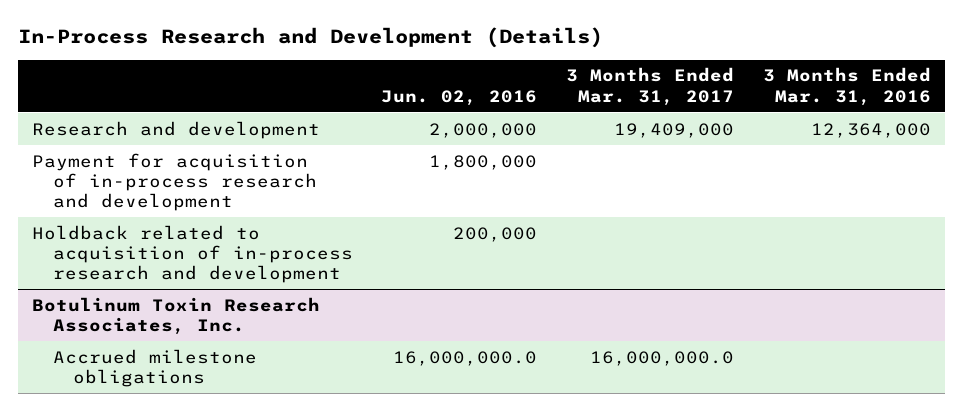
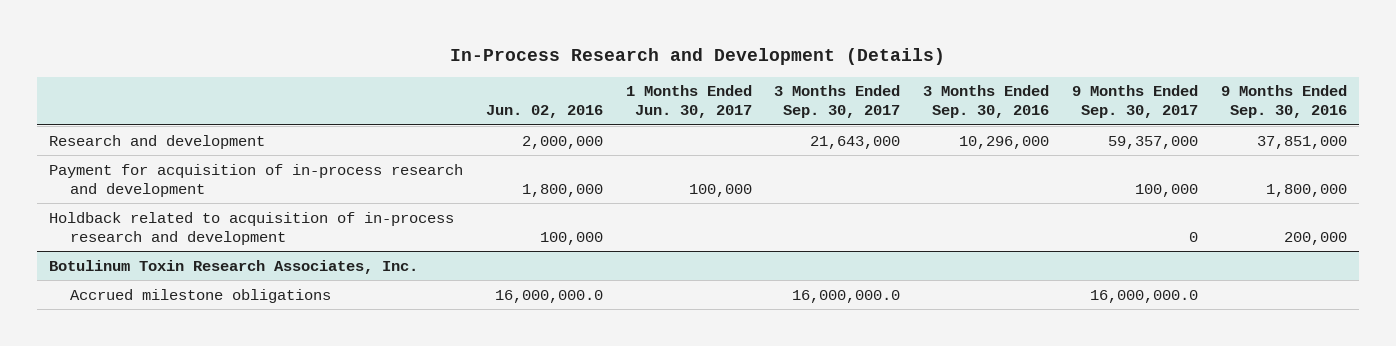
[566,67,735,106] 3 Months Ended Mar. 31, 2017 -> none
[762,67,931,106] 3 Months Ended Mar. 31, 2016 -> none
none -> [625,85,752,119] 1 Months Ended Jun. 30, 2017
none -> [774,85,901,119] 3 Months Ended Sep. 30, 2017
none -> [923,85,1050,119] 3 Months Ended Sep. 30, 2016
none -> [1072,85,1199,119] 9 Months Ended Sep. 30, 2017
none -> [1221,85,1348,119] 9 Months Ended Sep. 30, 2016
[453,226,538,242] 200,000 -> [539,231,603,245] 100,000

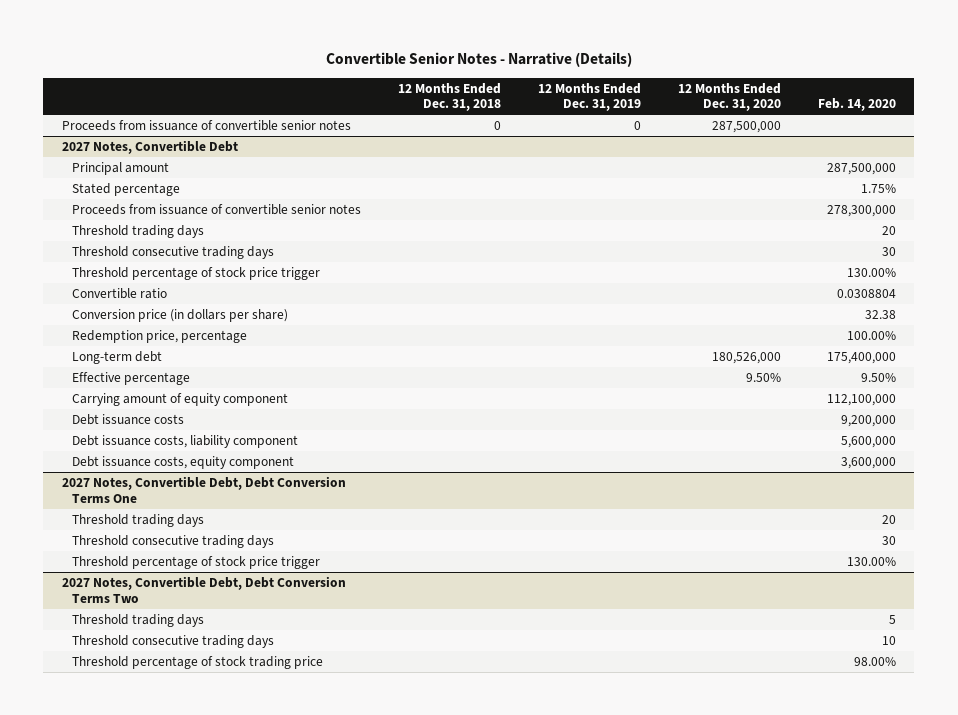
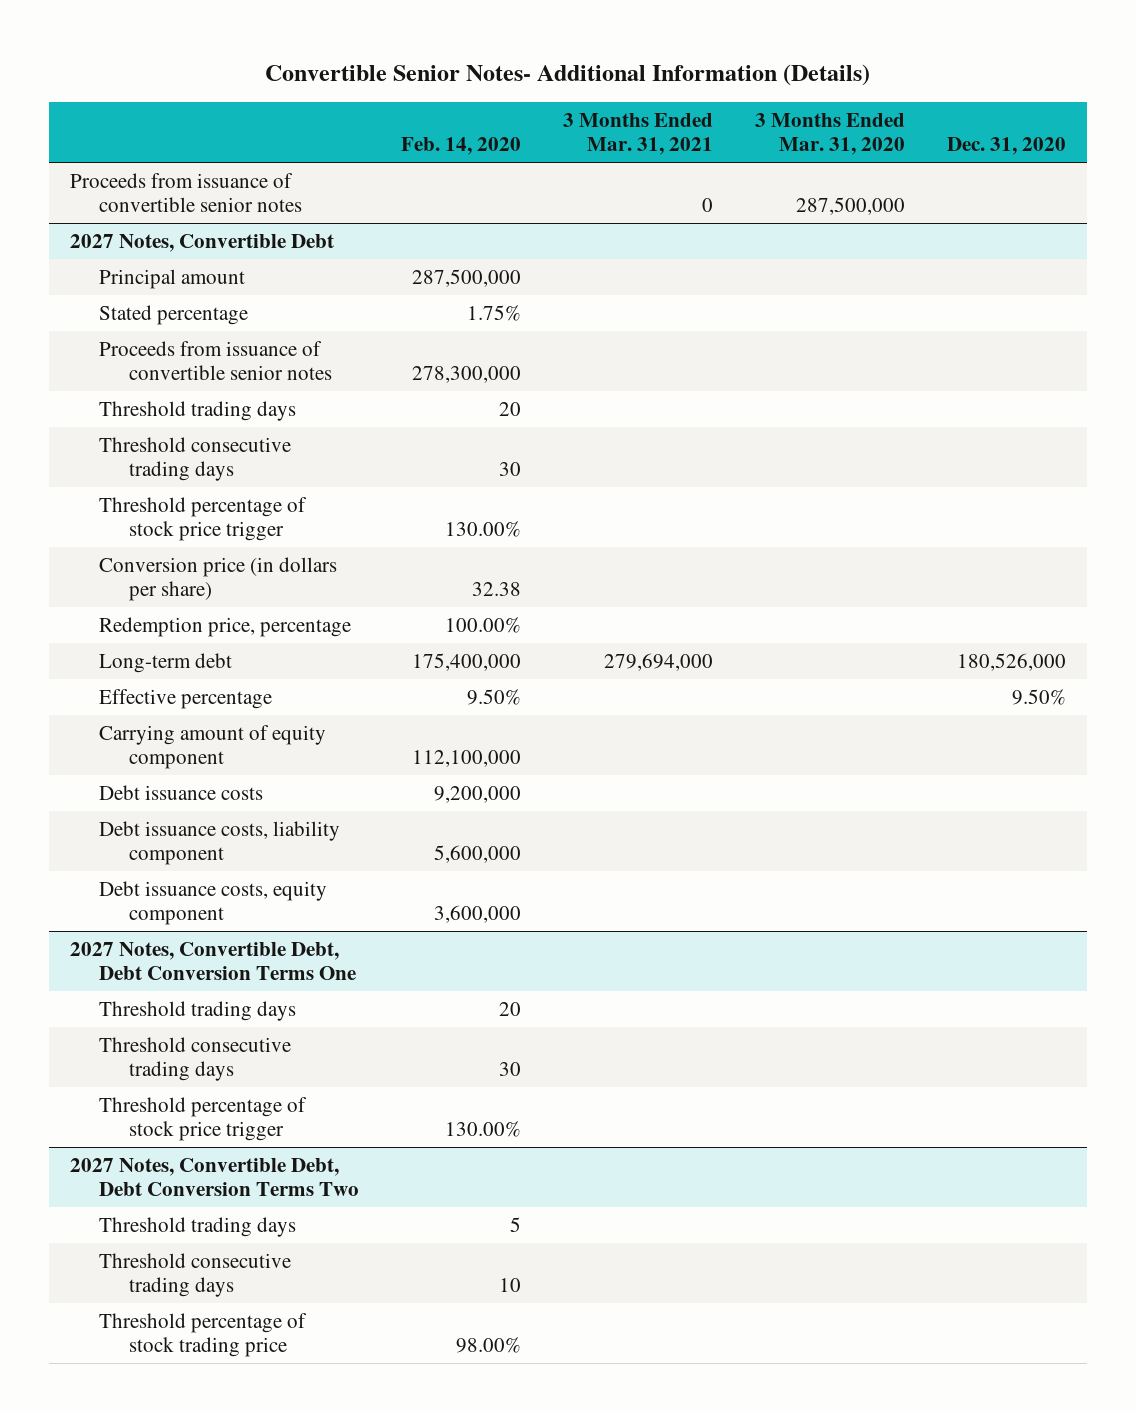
[325,52,632,68] Convertible Senior Notes - Narrative (Details) -> [264,64,870,87] Convertible Senior Notes- Additional Information (Details)
[397,82,501,112] 12 Months Ended Dec. 31, 2018 -> none
[537,82,641,112] 12 Months Ended Dec. 31, 2019 -> none
[677,82,781,112] 12 Months Ended Dec. 31, 2020 -> none
none -> [563,112,714,156] 3 Months Ended Mar. 31, 2021
none -> [754,112,905,156] 3 Months Ended Mar. 31, 2020
none -> [946,137,1066,156] Dec. 31, 2020
[71,287,167,299] Convertible ratio -> none

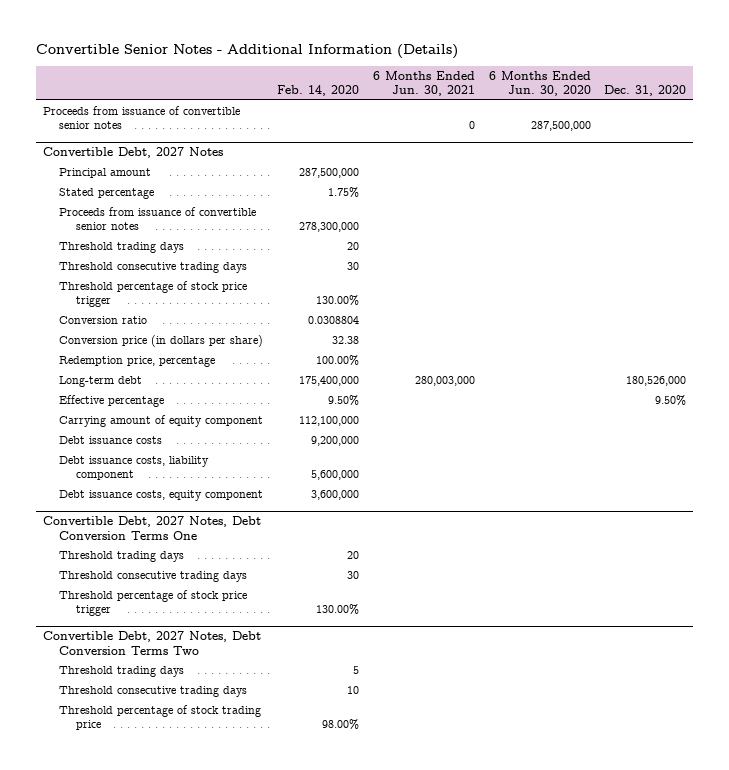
[264,64,870,87] Convertible Senior Notes- Additional Information (Details) -> [35,44,458,60] Convertible Senior Notes - Additional Information (Details)
[563,112,714,156] 3 Months Ended Mar. 31, 2021 -> none
[754,112,905,156] 3 Months Ended Mar. 31, 2020 -> none
none -> [372,70,475,97] 6 Months Ended Jun. 30, 2021
none -> [488,70,591,97] 6 Months Ended Jun. 30, 2020
[69,233,334,252] 2027 Notes, Convertible Debt -> [42,147,223,159] Convertible Debt, 2027 Notes
none -> [59,315,148,324] Conversion ratio
[69,941,357,981] 2027 Notes, Convertible Debt, Debt Conversion Terms One -> [42,516,261,540] Convertible Debt, 2027 Notes, Debt Conversion Terms One
[69,1157,360,1197] 2027 Notes, Convertible Debt, Debt Conversion Terms Two -> [42,631,261,655] Convertible Debt, 2027 Notes, Debt Conversion Terms Two

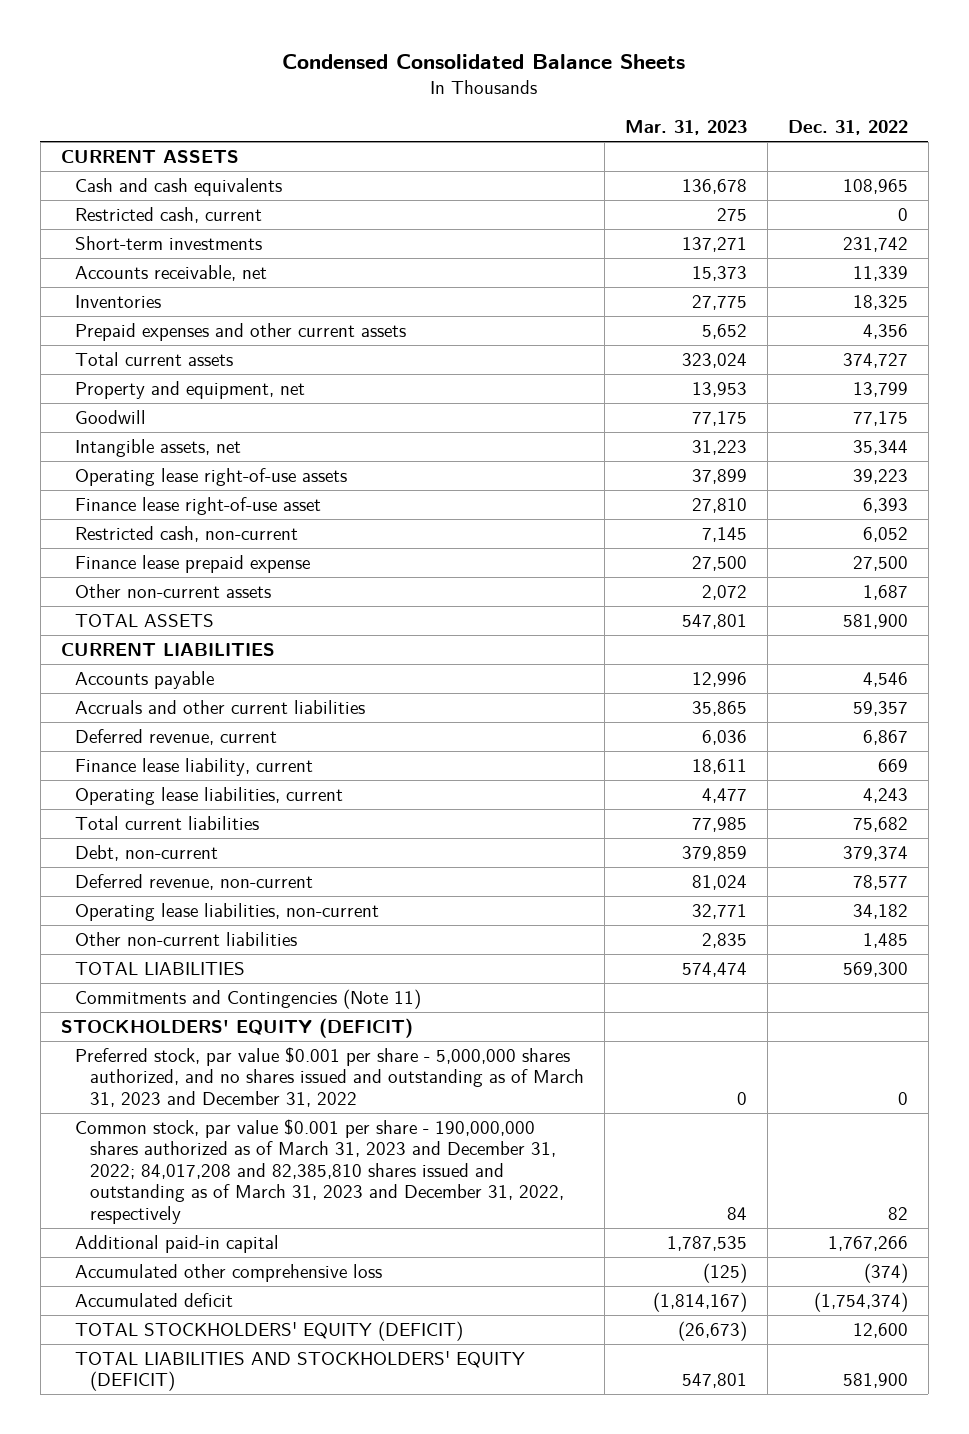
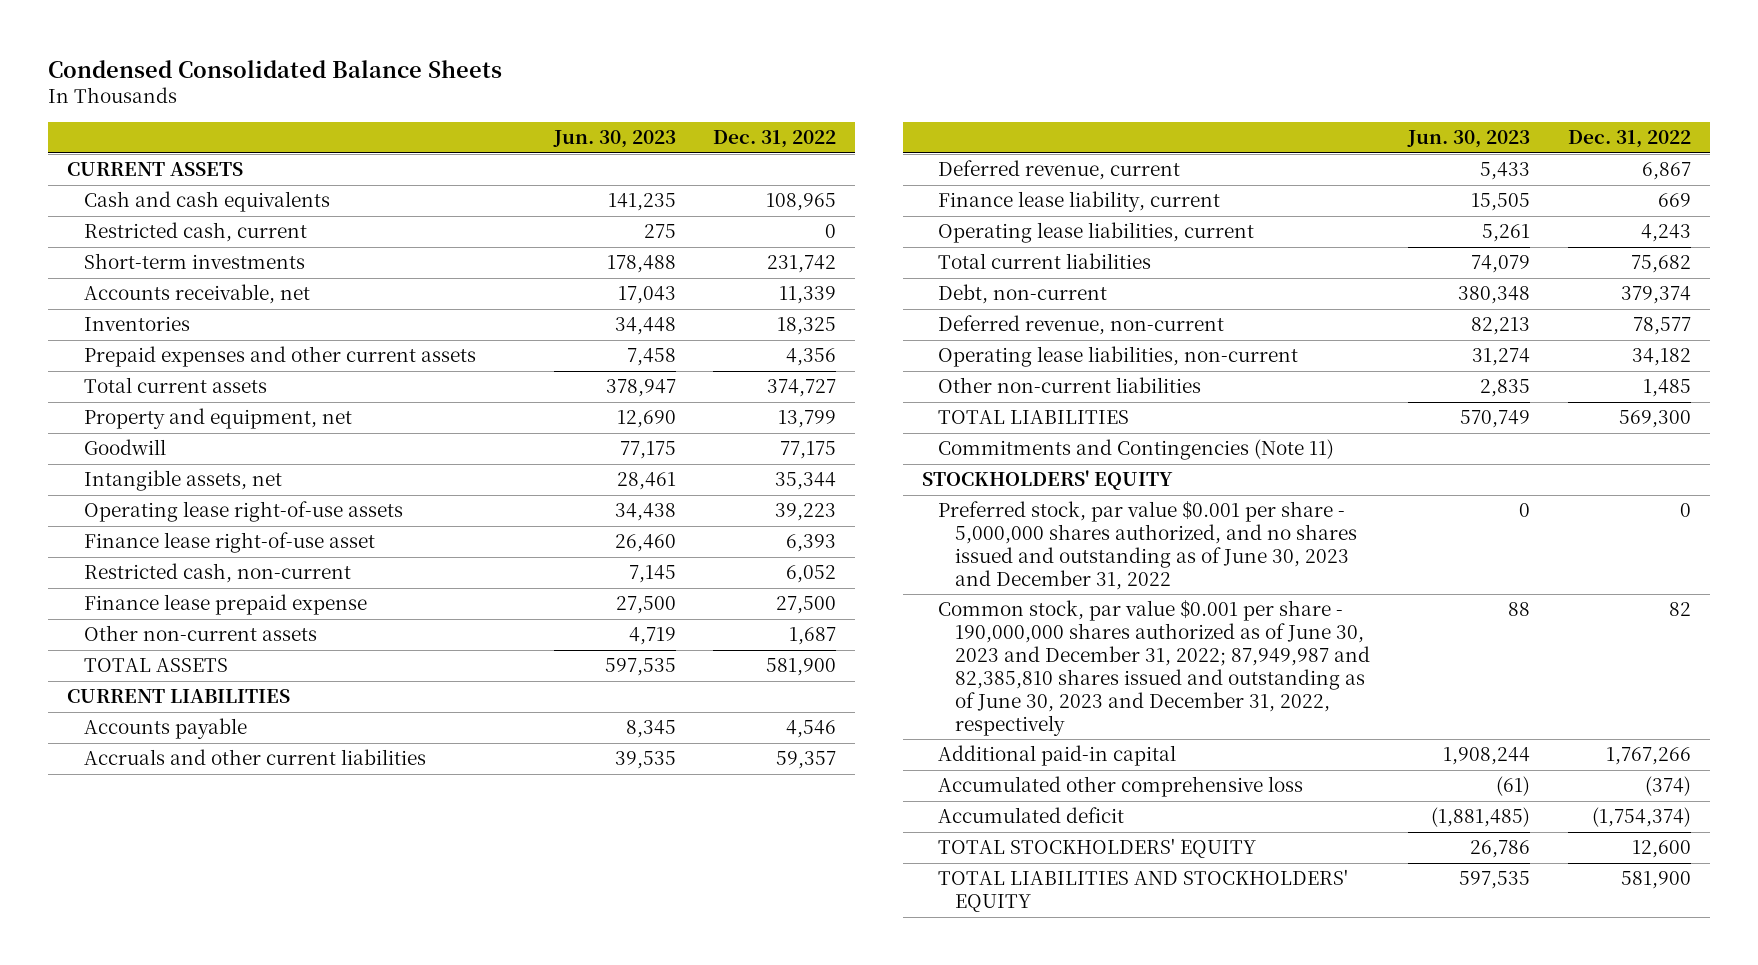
[624,120,747,136] Mar. 31, 2023 -> none
none -> [552,130,676,149] Jun. 30, 2023
[60,1017,413,1038] STOCKHOLDERS' EQUITY (DEFICIT) -> [921,470,1173,491] STOCKHOLDERS' EQUITY
[75,1046,585,1107] Preferred stock, par value $0.001 per share - 5,000,000 shares authorized, and no shares issued and outstanding as of March 31, 2023 and December 31, 2022 -> [938,501,1358,591] Preferred stock, par value $0.001 per share - 5,000,000 shares authorized, and no shares issued and outstanding as of June 30, 2023 and December 31, 2022
[75,1118,565,1224] Common stock, par value $0.001 per share - 190,000,000 shares authorized as of March 31, 2023 and December 31, 2022; 84,017,208 and 82,385,810 shares issued and outstanding as of March 31, 2023 and December 31, 2022, respectively -> [938,600,1371,736] Common stock, par value $0.001 per share - 190,000,000 shares authorized as of June 30, 2023 and December 31, 2022; 87,949,987 and 82,385,810 shares issued and outstanding as of June 30, 2023 and December 31, 2022, respectively
[75,1320,464,1341] TOTAL STOCKHOLDERS' EQUITY (DEFICIT) -> [938,838,1257,859] TOTAL STOCKHOLDERS' EQUITY
[75,1350,526,1392] TOTAL LIABILITIES AND STOCKHOLDERS' EQUITY (DEFICIT) -> [938,869,1349,913] TOTAL LIABILITIES AND STOCKHOLDERS' EQUITY

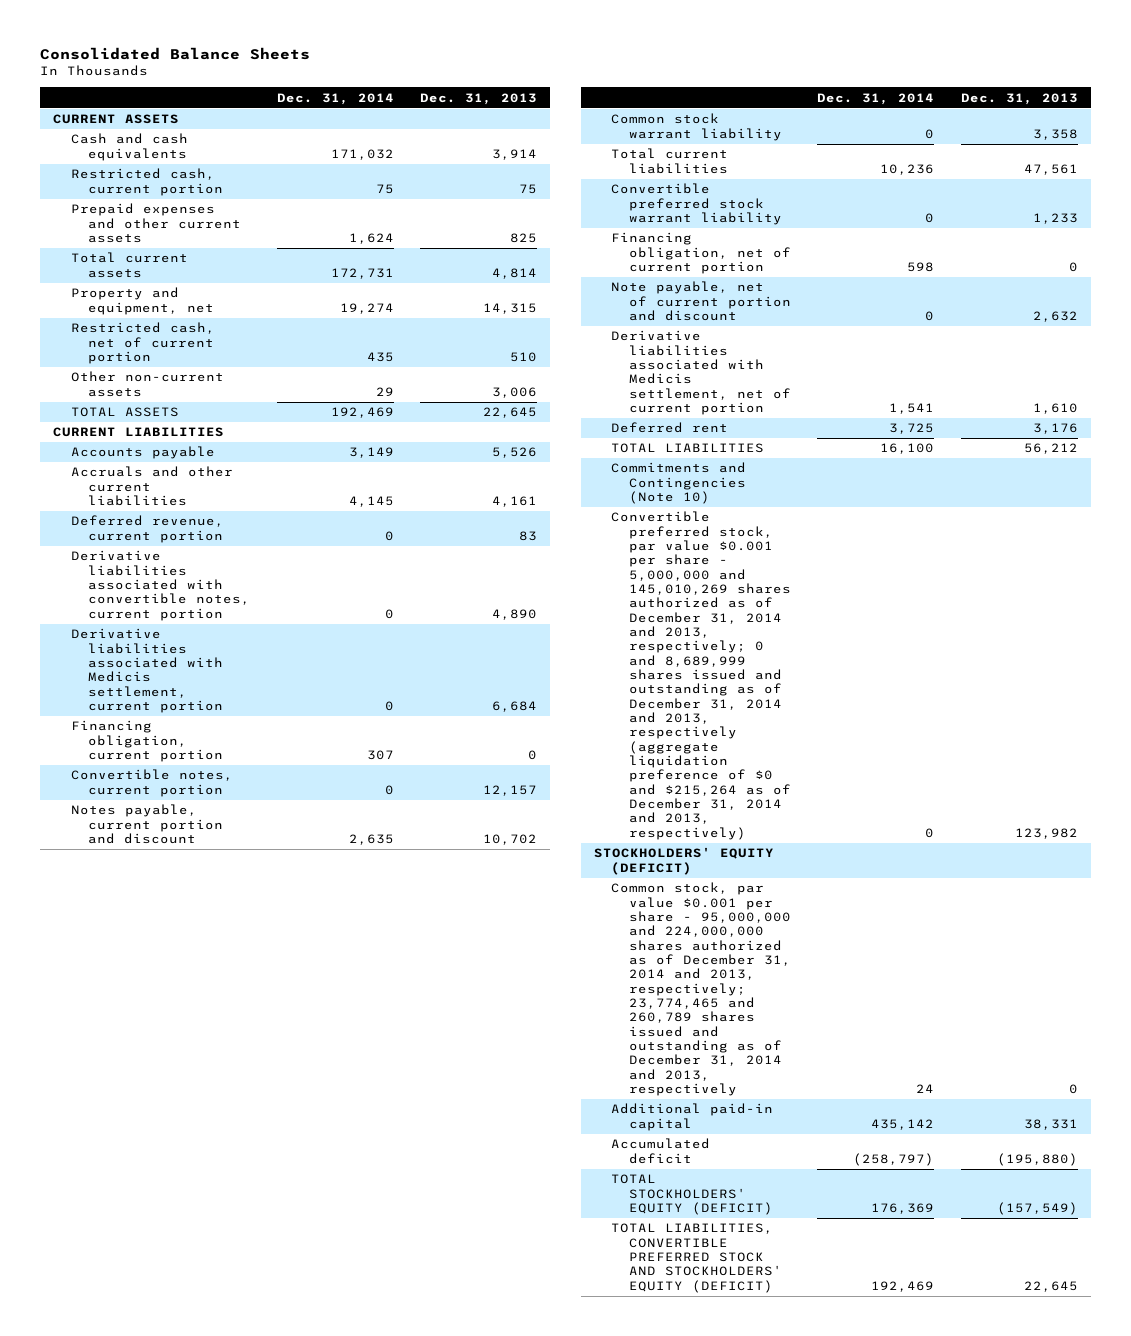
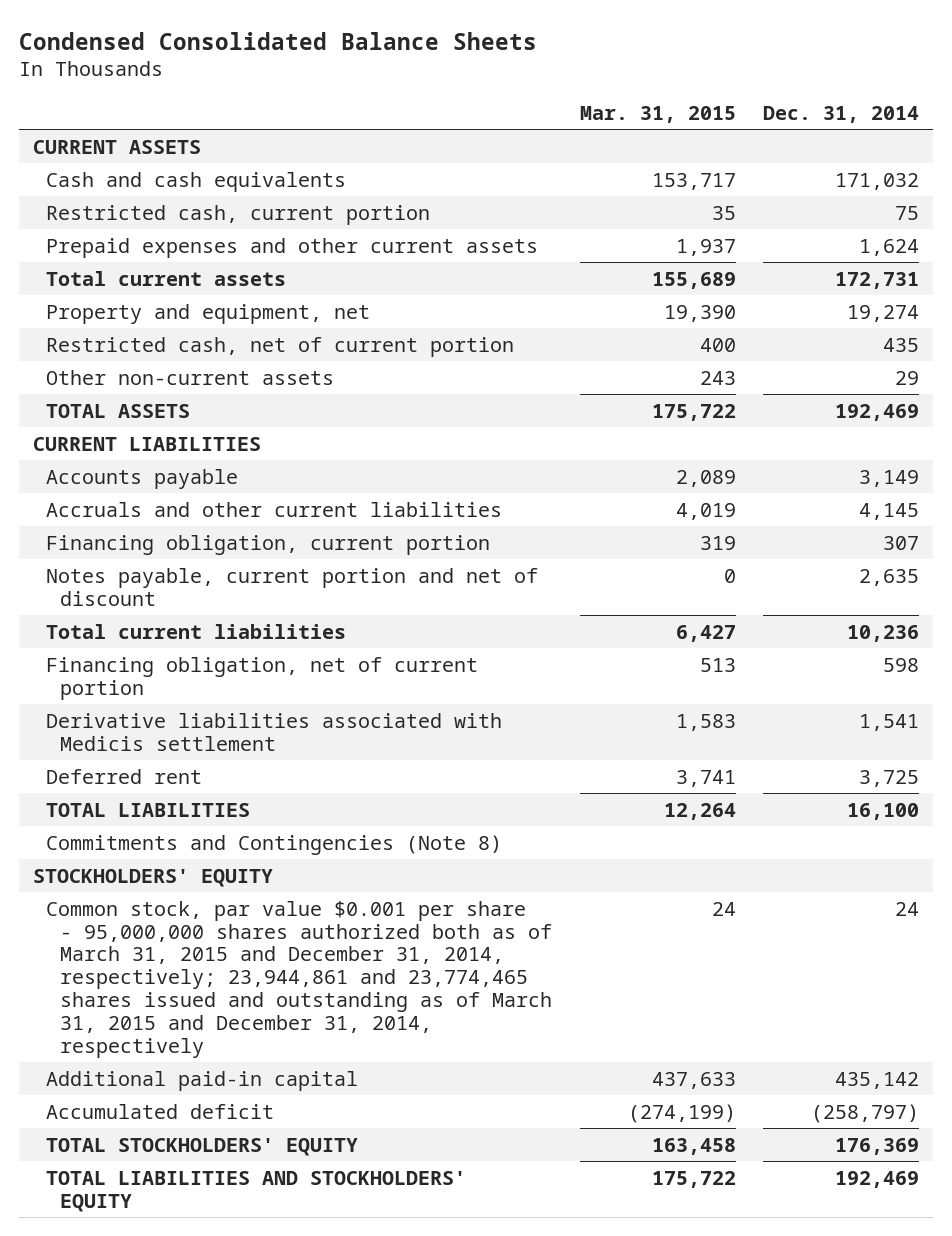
[39,46,310,60] Consolidated Balance Sheets -> [18,31,537,50] Condensed Consolidated Balance Sheets
[419,92,537,105] Dec. 31, 2013 -> none
none -> [579,105,736,123] Mar. 31, 2015
[70,515,224,543] Deferred revenue, current portion -> none
[70,550,251,621] Derivative liabilities associated with convertible notes, current portion -> none
[70,628,224,714] Derivative liabilities associated with Medicis settlement, current portion -> none
[70,769,233,797] Convertible notes, current portion -> none
[611,113,782,141] Common stock warrant liability -> none
[70,804,224,845] Notes payable, current portion and discount -> [46,567,539,606] Notes payable, current portion and net of discount
[611,183,782,226] Convertible preferred stock warrant liability -> none
[611,281,791,322] Note payable, net of current portion and discount -> none
[611,330,791,416] Derivative liabilities associated with Medicis settlement, net of current portion -> [46,712,503,751] Derivative liabilities associated with Medicis settlement
[611,511,791,840] Convertible preferred stock, par value $0.001 per share - 5,000,000 and 145,010,269 shares authorized as of December 31, 2014 and 2013, respectively; 0 and 8,689,999 shares issued and outstanding as of December 31, 2014 and 2013, respectively (aggregate liquidation preference of $0 and $215,264 as of December 31, 2014 and 2013, respectively) -> none
[611,462,747,505] Commitments and Contingencies (Note 10) -> [46,834,503,855] Commitments and Contingencies (Note 8)
[593,847,774,875] STOCKHOLDERS' EQUITY (DEFICIT) -> [32,868,273,887] STOCKHOLDERS' EQUITY
[611,882,791,1097] Common stock, par value $0.001 per share - 95,000,000 and 224,000,000 shares authorized as of December 31, 2014 and 2013, respectively; 23,774,465 and 260,789 shares issued and outstanding as of December 31, 2014 and 2013, respectively -> [46,900,553,1058] Common stock, par value $0.001 per share - 95,000,000 shares authorized both as of March 31, 2015 and December 31, 2014, respectively; 23,944,861 and 23,774,465 shares issued and outstanding as of March 31, 2015 and December 31, 2014, respectively
[611,1174,773,1216] TOTAL STOCKHOLDERS' EQUITY (DEFICIT) -> [46,1137,359,1156] TOTAL STOCKHOLDERS' EQUITY
[611,1223,782,1293] TOTAL LIABILITIES, CONVERTIBLE PREFERRED STOCK AND STOCKHOLDERS' EQUITY (DEFICIT) -> [46,1170,467,1212] TOTAL LIABILITIES AND STOCKHOLDERS' EQUITY

